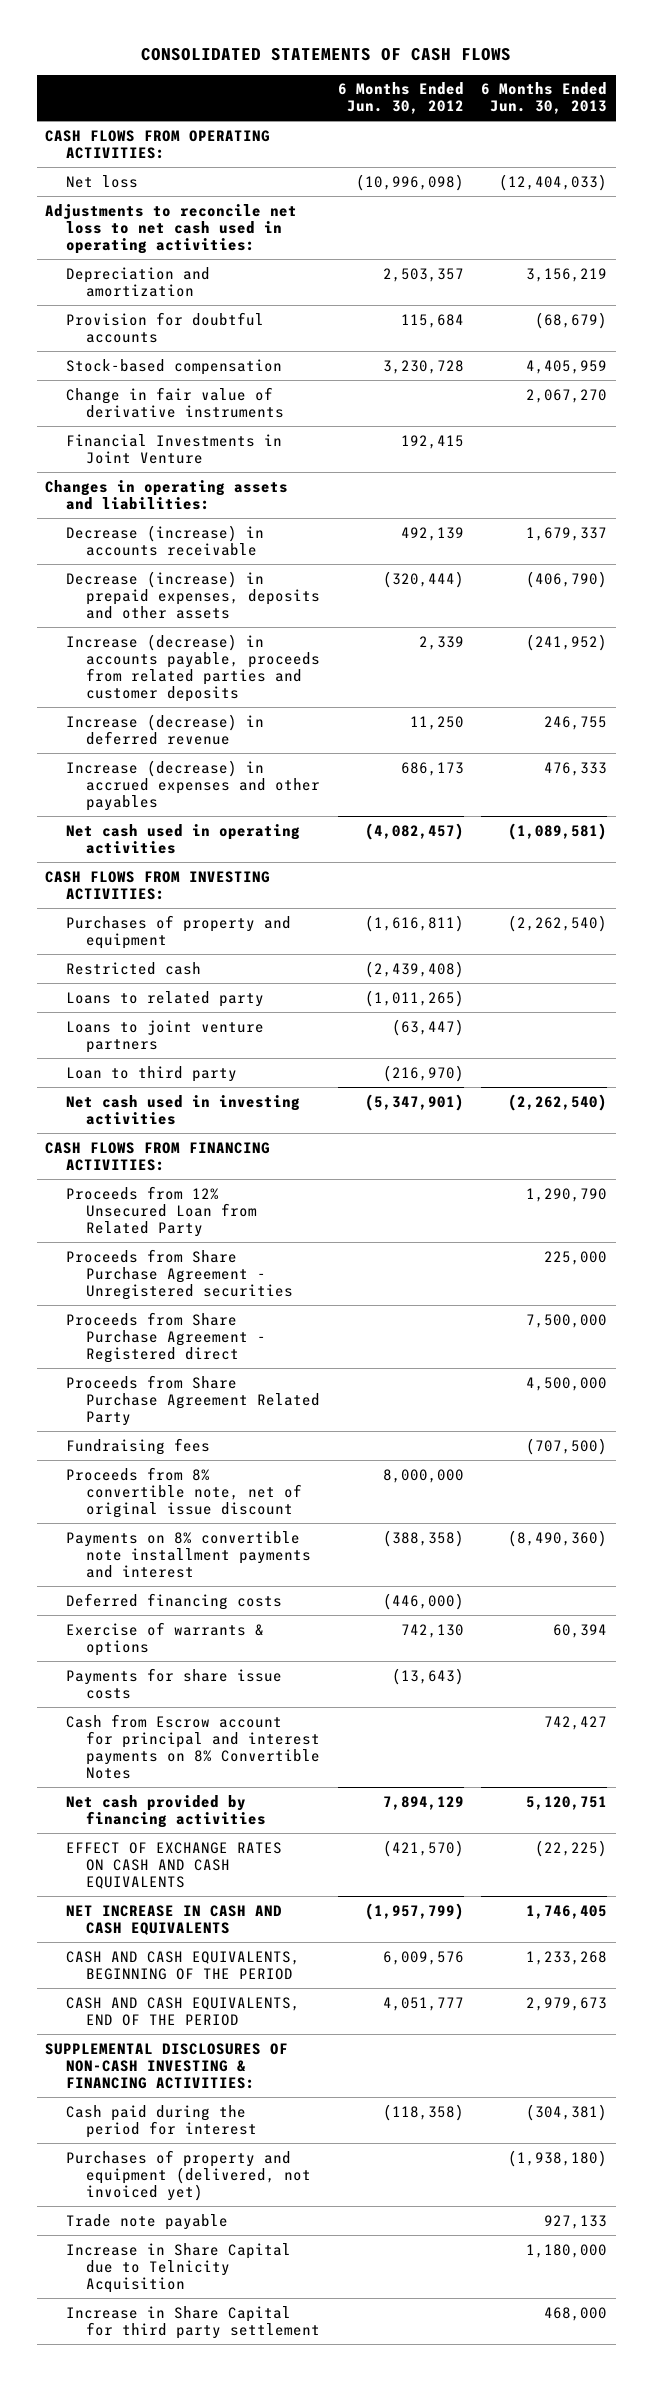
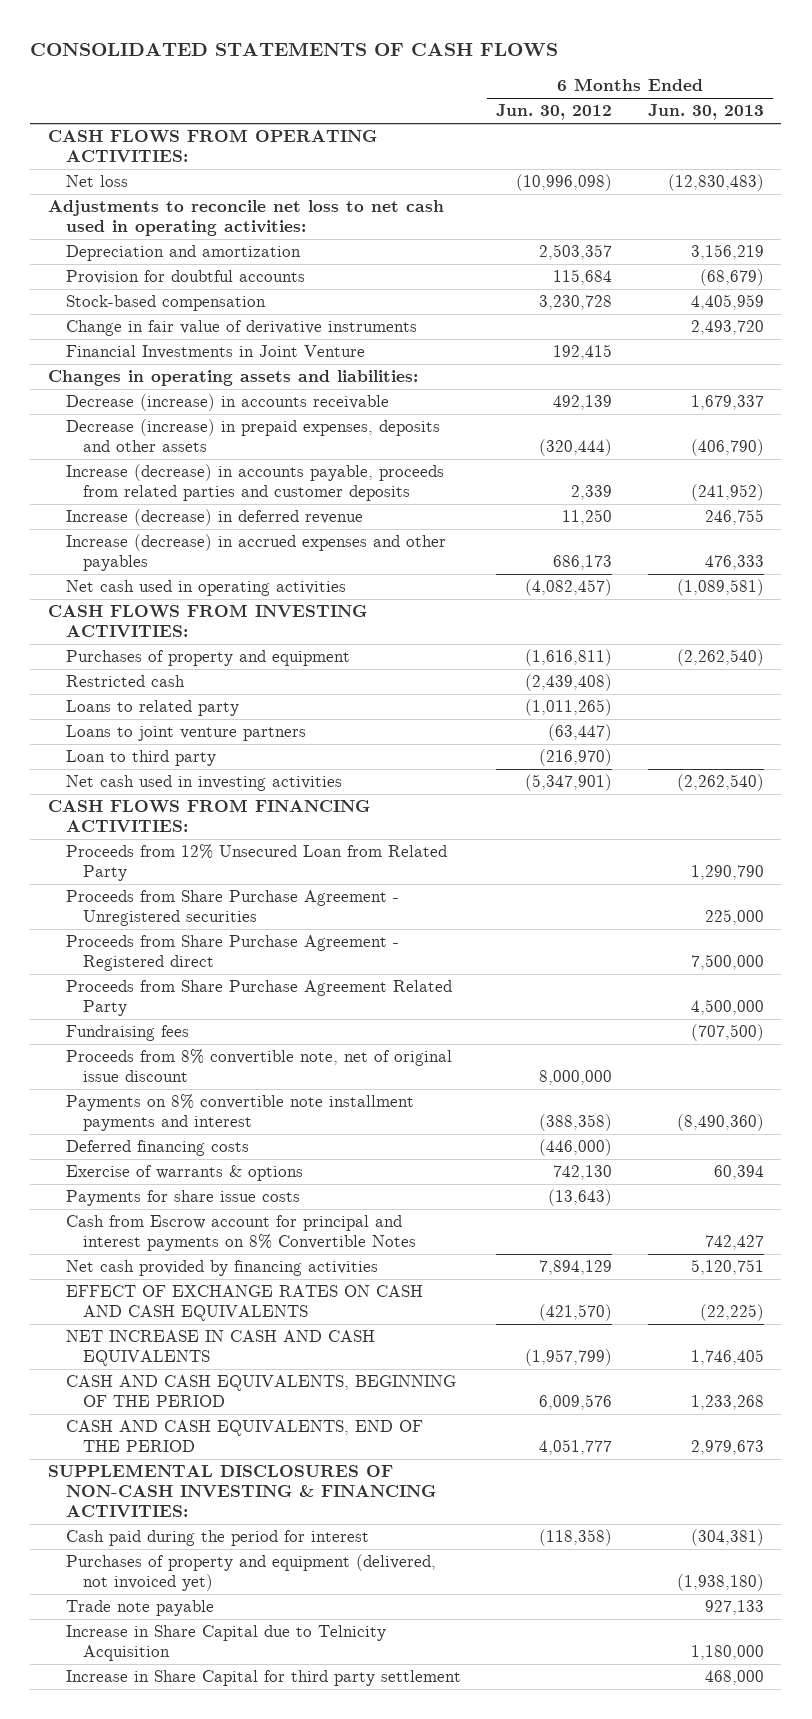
[499,173,608,191] (12,404,033) -> [667,174,764,192] (12,830,483)
[526,388,608,403] 2,067,270 -> [690,320,764,336] 2,493,720

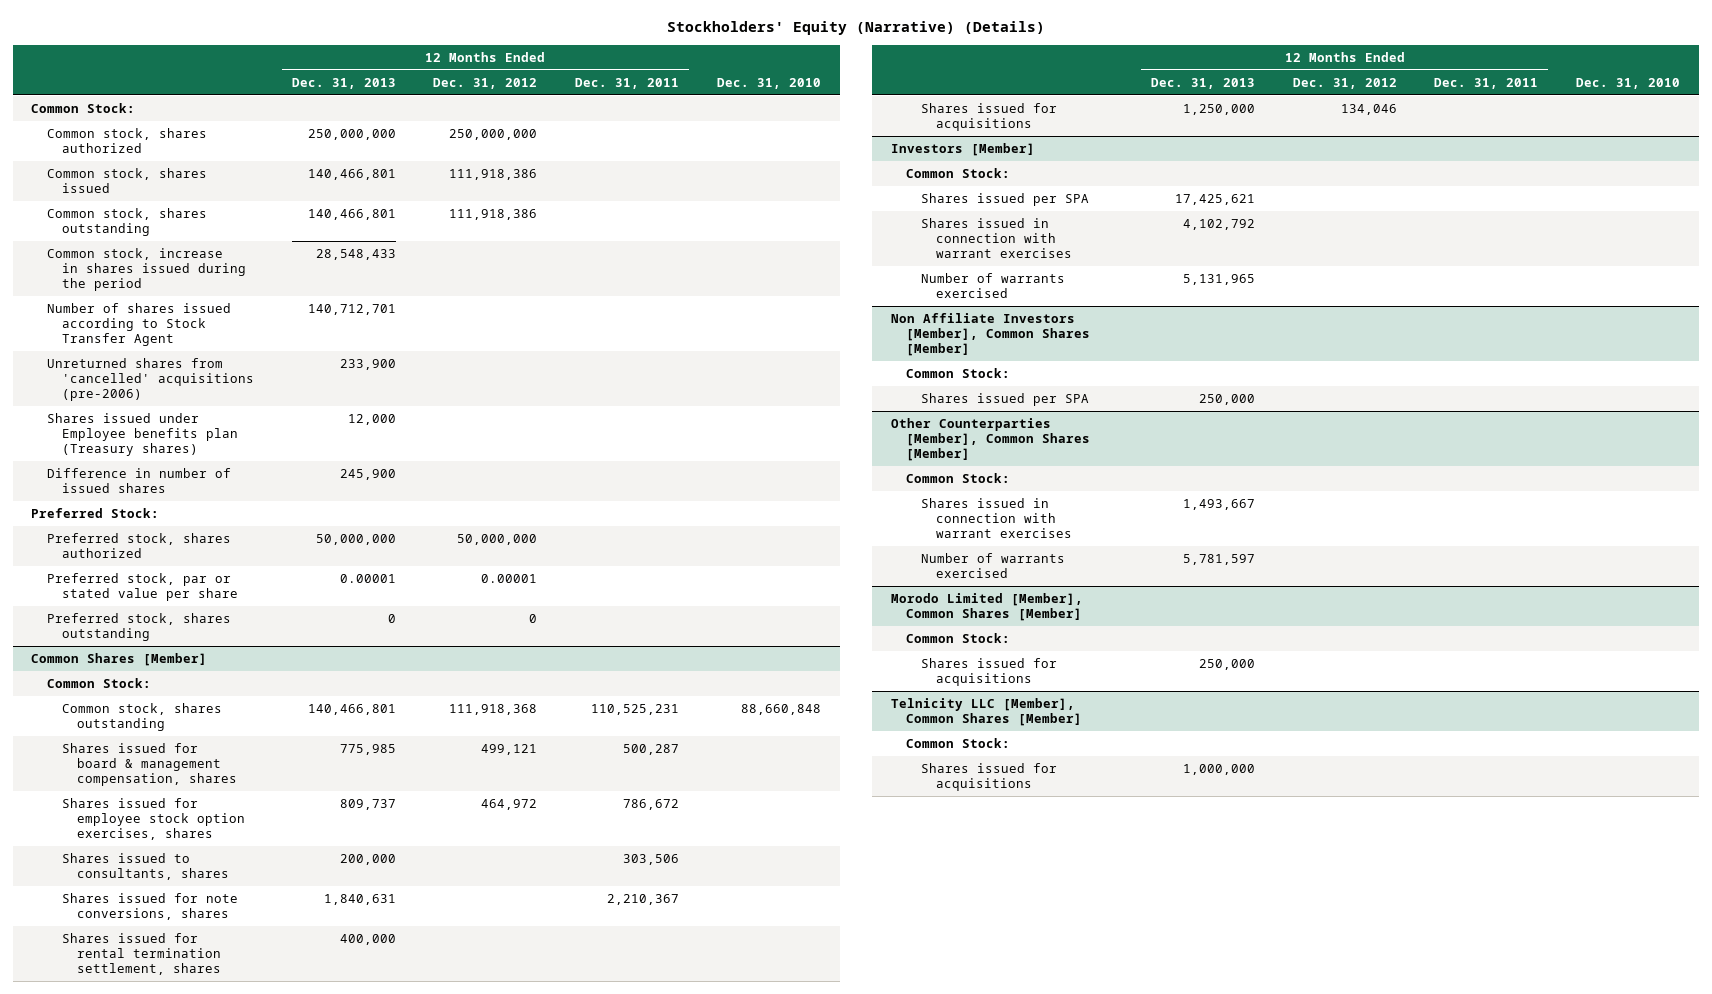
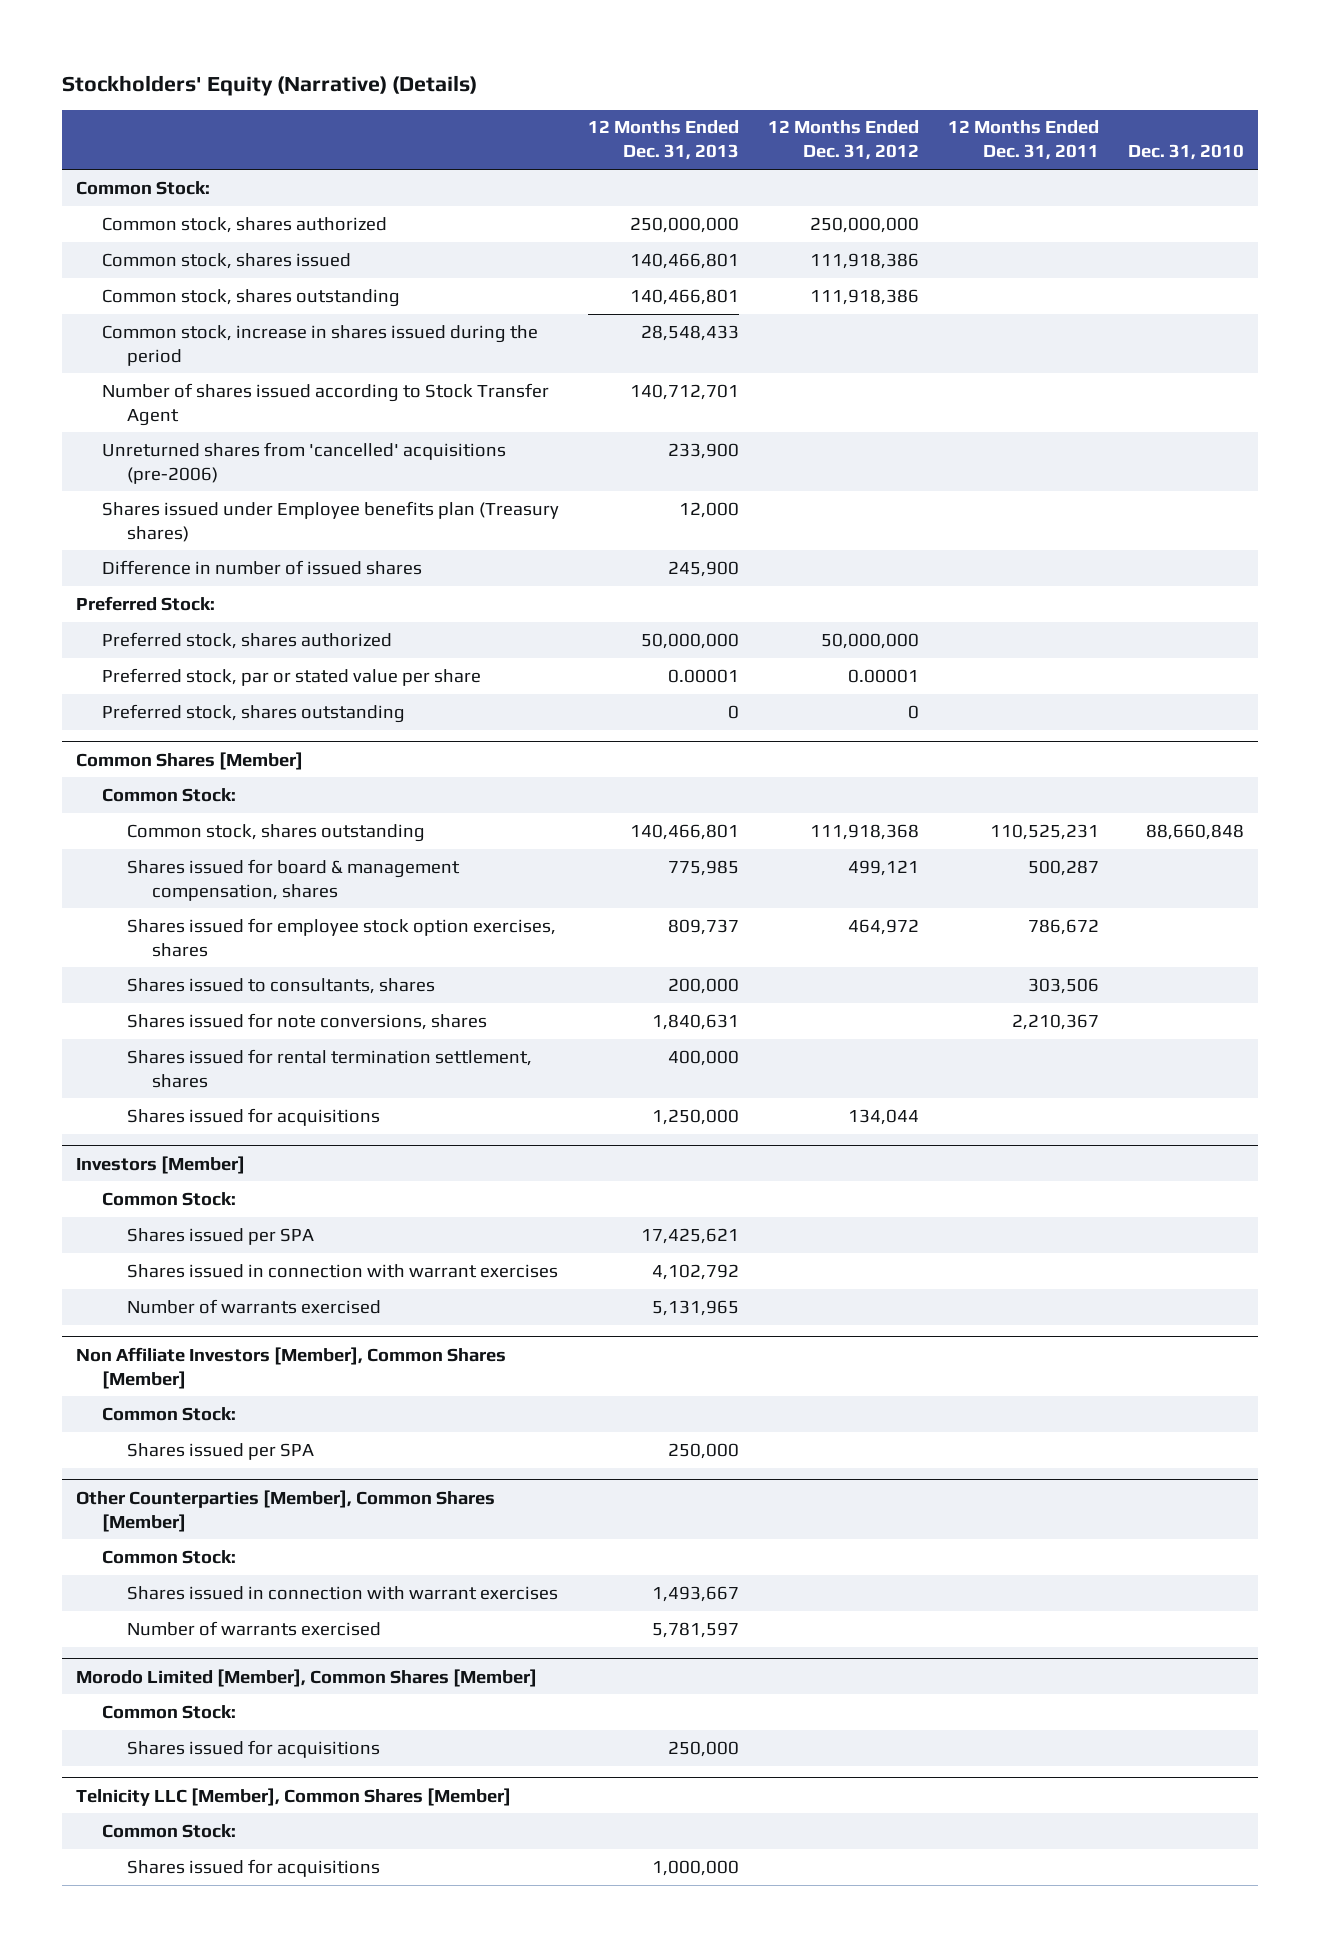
[1340,104,1397,116] 134,046 -> [847,1108,919,1125] 134,044

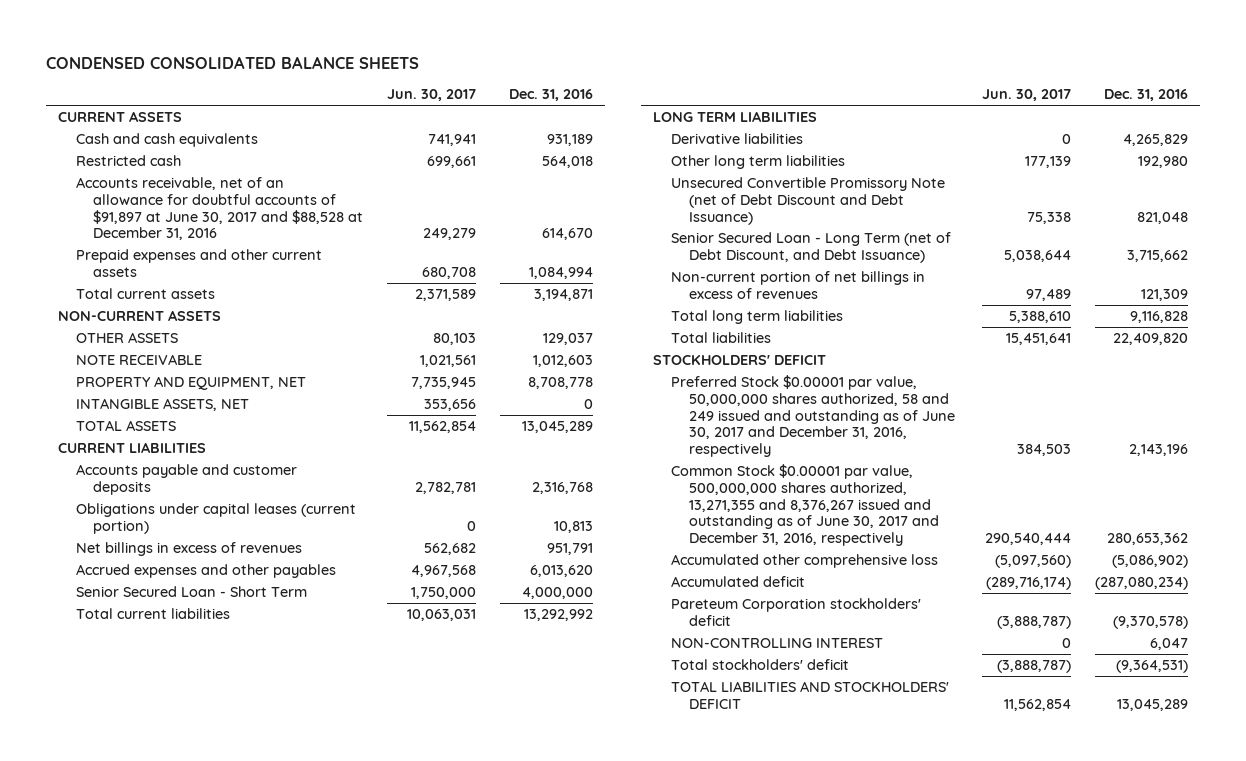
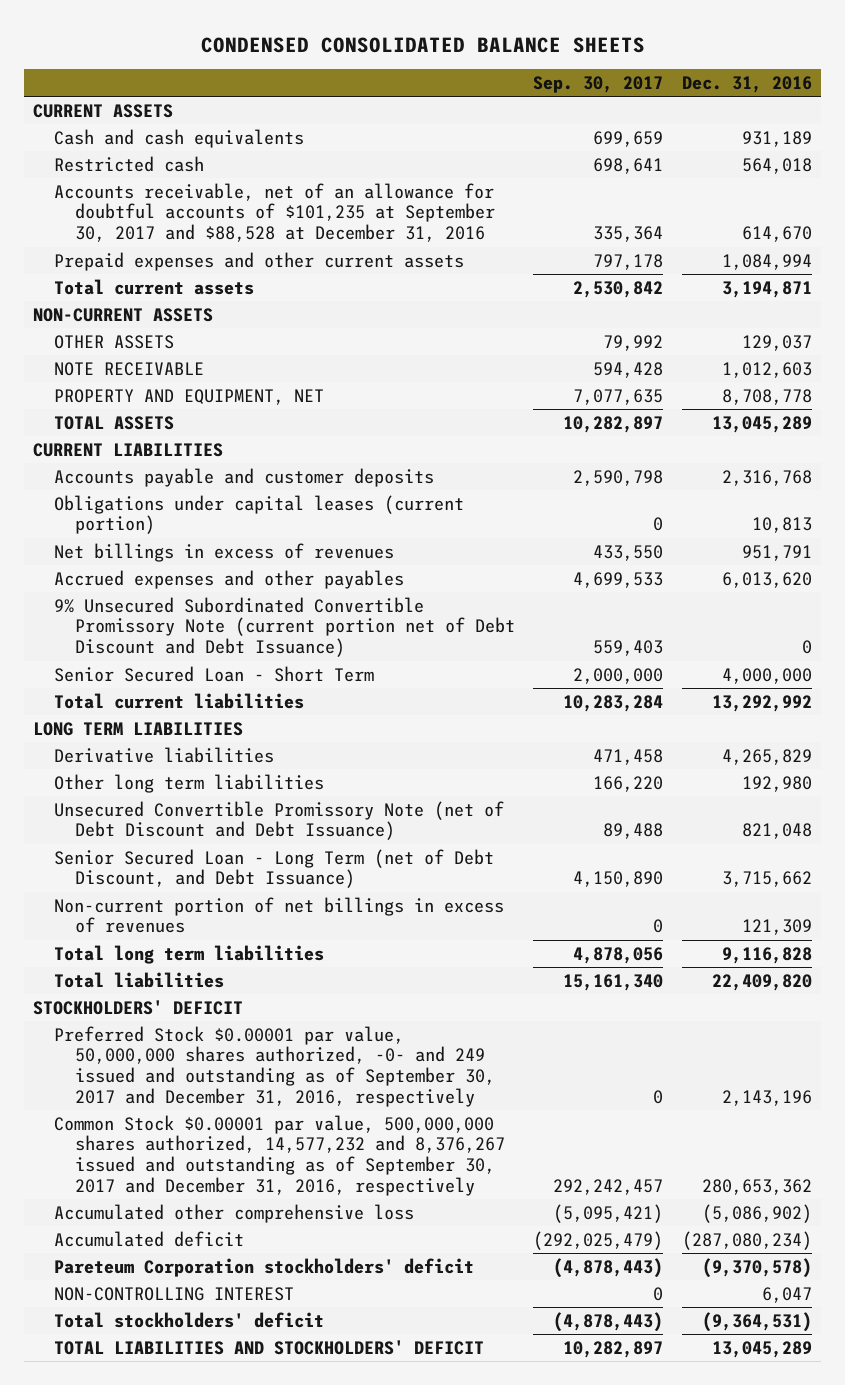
[387,89,477,102] Jun. 30, 2017 -> none
none -> [533,75,664,93] Sep. 30, 2017
[75,177,364,241] Accounts receivable, net of an allowance for doubtful accounts of $91,897 at June 30, 2017 and $88,528 at December 31, 2016 -> [54,182,495,243] Accounts receivable, net of an allowance for doubtful accounts of $101,235 at September 30, 2017 and $88,528 at December 31, 2016
[75,398,249,412] INTANGIBLE ASSETS, NET -> none
none -> [54,596,515,658] 9% Unsecured Subordinated Convertible Promissory Note (current portion net of Debt Discount and Debt Issuance)
[670,375,955,457] Preferred Stock $0.00001 par value, 50,000,000 shares authorized, 58 and 249 issued and outstanding as of June 30, 2017 and December 31, 2016, respectively -> [54,1025,495,1108] Preferred Stock $0.00001 par value, 50,000,000 shares authorized, -0- and 249 issued and outstanding as of September 30, 2017 and December 31, 2016, respectively
[670,464,939,546] Common Stock $0.00001 par value, 500,000,000 shares authorized, 13,271,355 and 8,376,267 issued and outstanding as of June 30, 2017 and December 31, 2016, respectively -> [54,1114,505,1197] Common Stock $0.00001 par value, 500,000,000 shares authorized, 14,577,232 and 8,376,267 issued and outstanding as of September 30, 2017 and December 31, 2016, respectively

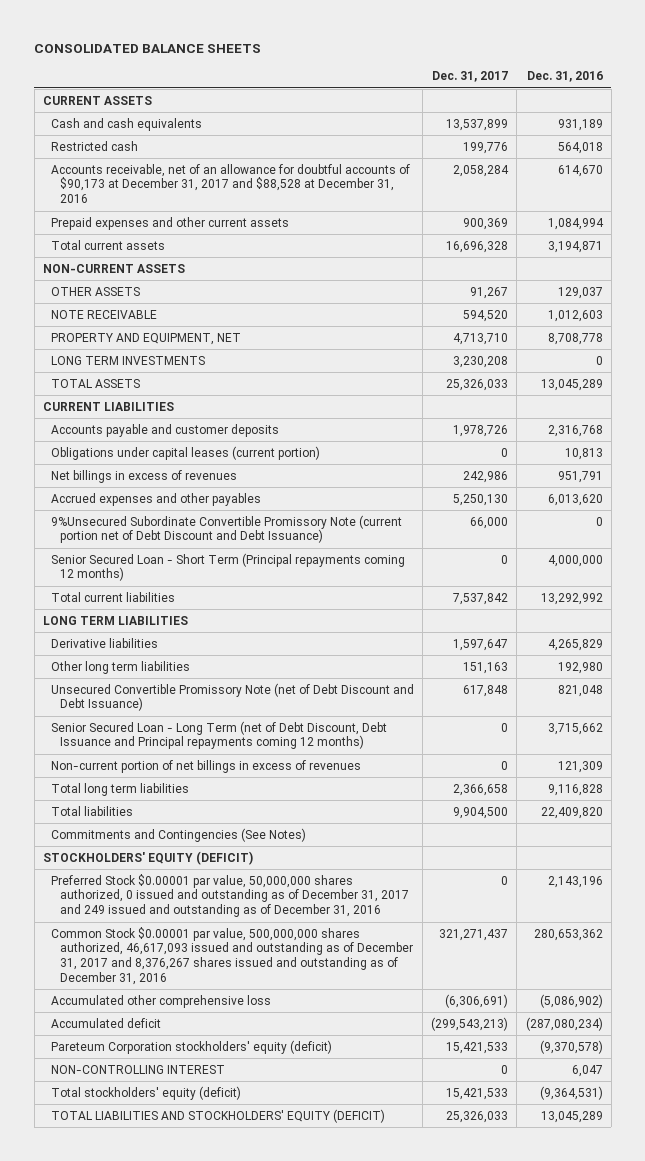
[200,36,645,53] CONDENSED CONSOLIDATED BALANCE SHEETS -> [34,43,262,53] CONSOLIDATED BALANCE SHEETS
[533,75,664,93] Sep. 30, 2017 -> none
none -> [432,71,509,83] Dec. 31, 2017
[54,182,495,243] Accounts receivable, net of an allowance for doubtful accounts of $101,235 at September 30, 2017 and $88,528 at December 31, 2016 -> [51,163,411,204] Accounts receivable, net of an allowance for doubtful accounts of $90,173 at December 31, 2017 and $88,528 at December 31, 2016
none -> [51,355,206,365] LONG TERM INVESTMENTS
[54,596,515,658] 9% Unsecured Subordinated Convertible Promissory Note (current portion net of Debt Discount and Debt Issuance) -> [51,514,403,544] 9%Unsecured Subordinate Convertible Promissory Note (current portion net of Debt Discount and Debt Issuance)
[54,665,375,682] Senior Secured Loan - Short Term -> [51,552,406,582] Senior Secured Loan - Short Term (Principal repayments coming 12 months)
[54,848,495,889] Senior Secured Loan - Long Term (net of Debt Discount, and Debt Issuance) -> [51,720,388,750] Senior Secured Loan - Long Term (net of Debt Discount, Debt Issuance and Principal repayments coming 12 months)
none -> [51,827,307,842] Commitments and Contingencies (See Notes)
[33,999,244,1015] STOCKHOLDERS' DEFICIT -> [42,850,253,865] STOCKHOLDERS' EQUITY (DEFICIT)
[54,1025,495,1108] Preferred Stock $0.00001 par value, 50,000,000 shares authorized, -0- and 249 issued and outstanding as of September 30, 2017 and December 31, 2016, respectively -> [51,873,409,918] Preferred Stock $0.00001 par value, 50,000,000 shares authorized, 0 issued and outstanding as of December 31, 2017 and 249 issued and outstanding as of December 31, 2016
[54,1114,505,1197] Common Stock $0.00001 par value, 500,000,000 shares authorized, 14,577,232 and 8,376,267 issued and outstanding as of September 30, 2017 and December 31, 2016, respectively -> [51,926,413,985] Common Stock $0.00001 par value, 500,000,000 shares authorized, 46,617,093 issued and outstanding as of December 31, 2017 and 8,376,267 shares issued and outstanding as of December 31, 2016
[54,1257,475,1277] Pareteum Corporation stockholders' deficit -> [51,1039,333,1054] Pareteum Corporation stockholders' equity (deficit)
[54,1311,325,1328] Total stockholders' deficit -> [51,1085,242,1100] Total stockholders' equity (deficit)
[54,1339,485,1355] TOTAL LIABILITIES AND STOCKHOLDERS' DEFICIT -> [51,1108,386,1123] TOTAL LIABILITIES AND STOCKHOLDERS' EQUITY (DEFICIT)

